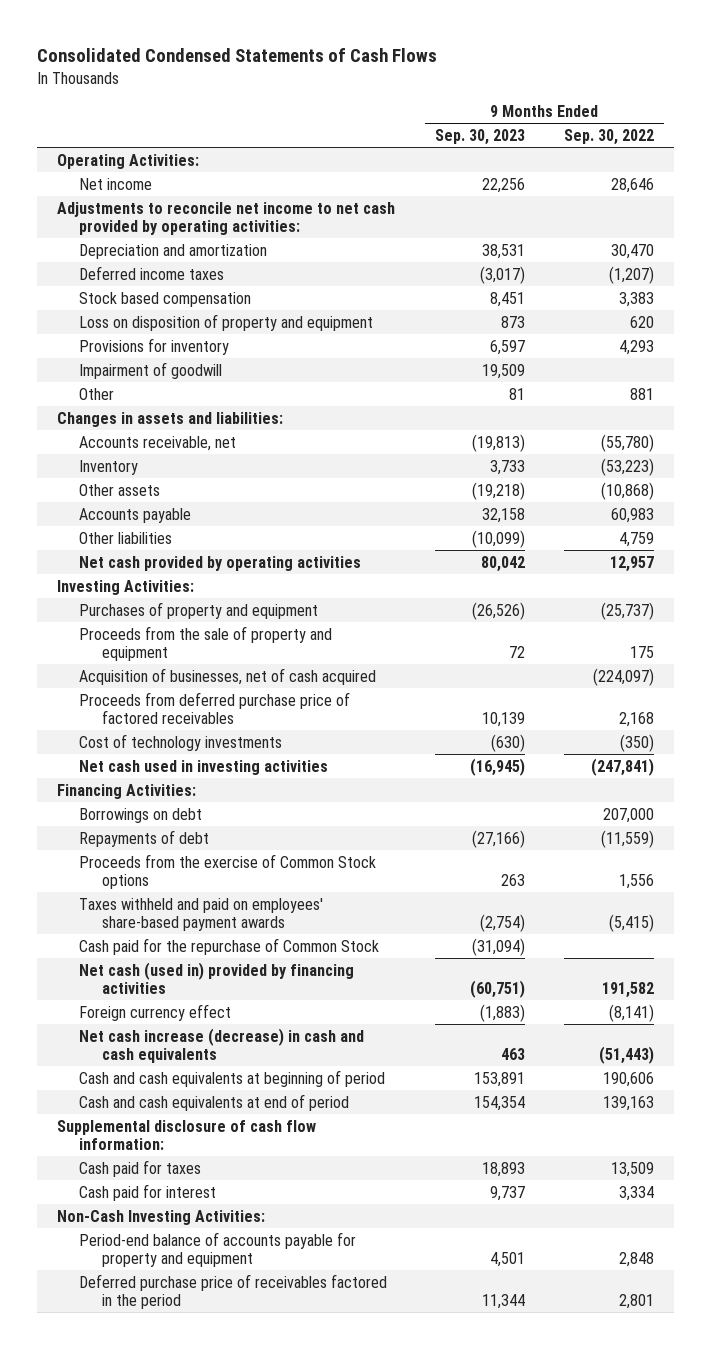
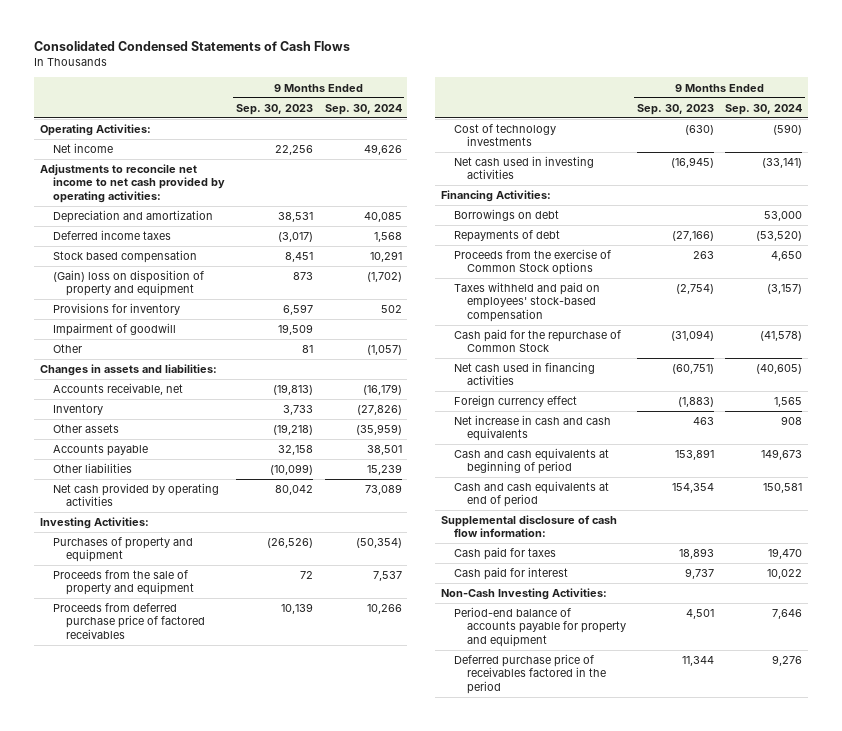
[564,129,655,146] Sep. 30, 2022 -> none
none -> [324,103,402,115] Sep. 30, 2024
[79,313,374,331] Loss on disposition of property and equipment -> [52,270,204,297] (Gain) loss on disposition of property and equipment
[79,667,377,685] Acquisition of businesses, net of cash acquired -> none
[79,897,324,932] Taxes withheld and paid on employees' share-based payment awards -> [453,282,600,322] Taxes withheld and paid on employees' stock-based compensation
[79,961,355,995] Net cash (used in) provided by financing activities -> [453,362,595,386] Net cash used in financing activities
[79,1027,365,1064] Net cash increase (decrease) in cash and cash equivalents -> [453,415,611,442] Net increase in cash and cash equivalents

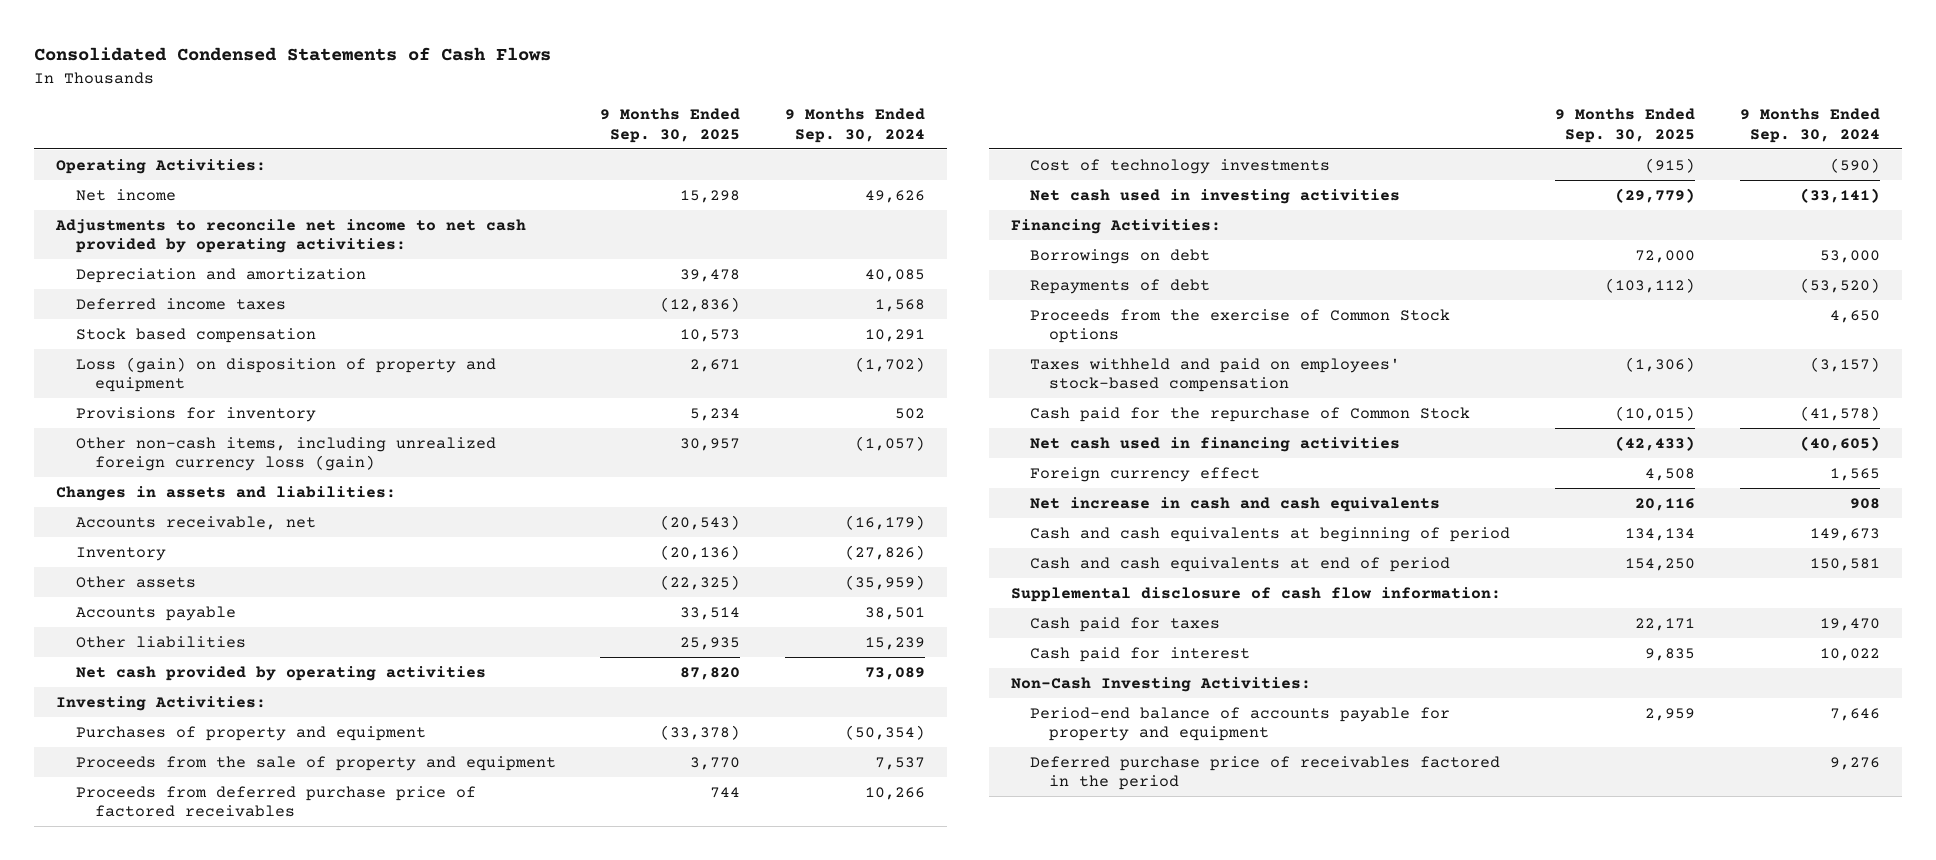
[236,103,314,115] Sep. 30, 2023 -> none
none -> [600,108,741,143] 9 Months Ended Sep. 30, 2025
[52,270,204,297] (Gain) loss on disposition of property and equipment -> [75,356,496,393] Loss (gain) on disposition of property and equipment
[52,323,176,337] Impairment of goodwill -> none
[52,344,82,354] Other -> [75,436,496,472] Other non-cash items, including unrealized foreign currency loss (gain)

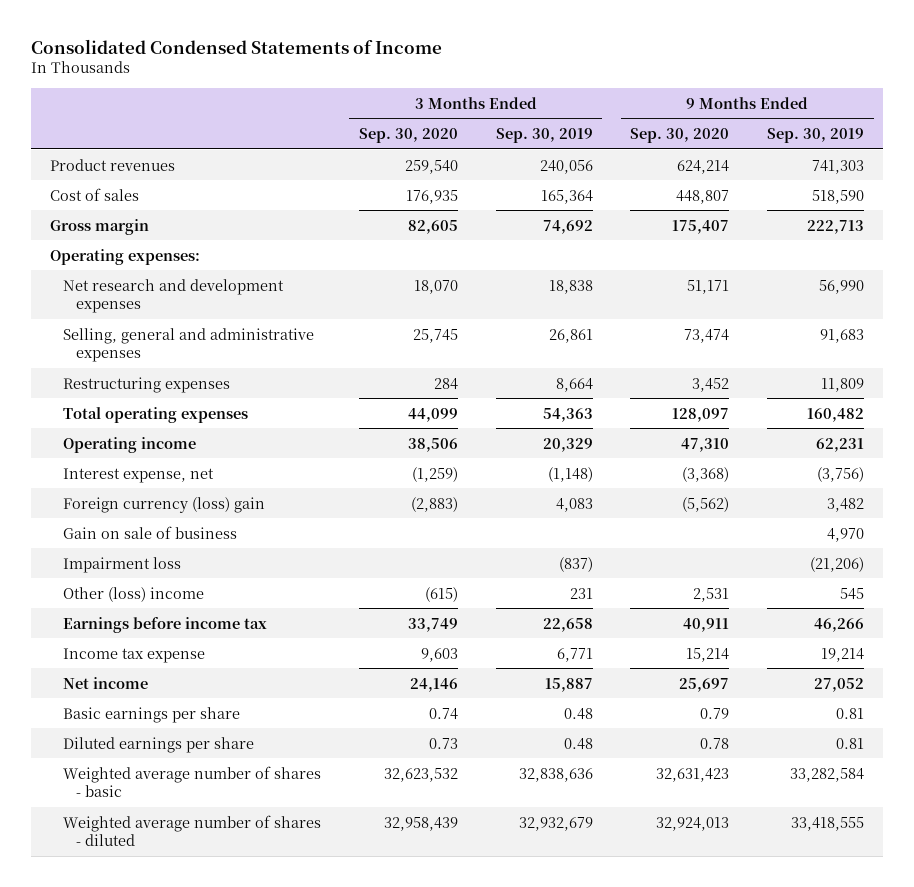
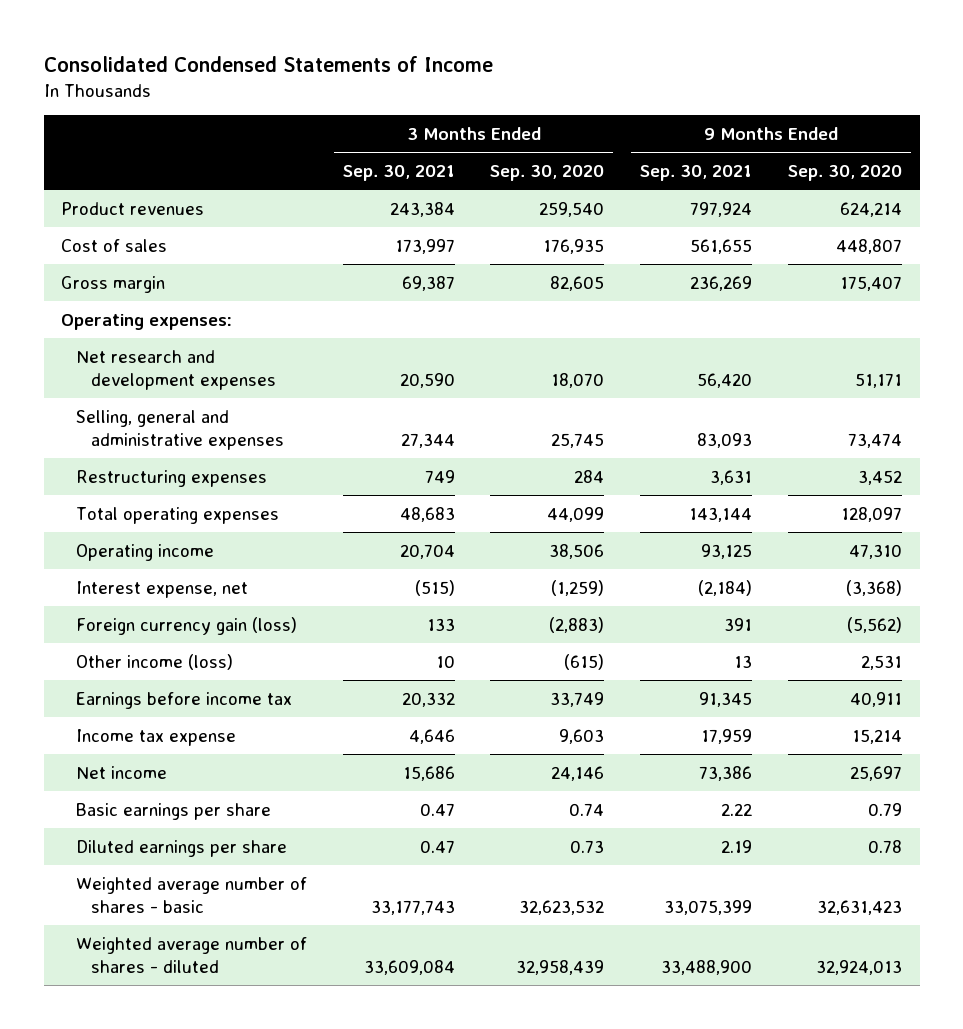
[495,128,593,144] Sep. 30, 2019 -> none
[767,128,865,144] Sep. 30, 2019 -> none
none -> [342,165,455,182] Sep. 30, 2021
none -> [640,165,753,182] Sep. 30, 2021
[63,525,238,539] Gain on sale of business -> none
[63,556,182,573] Impairment loss -> none
[63,496,266,513] Foreign currency (loss) gain -> [76,616,298,635] Foreign currency gain (loss)
[63,586,205,602] Other (loss) income -> [76,653,234,670] Other income (loss)

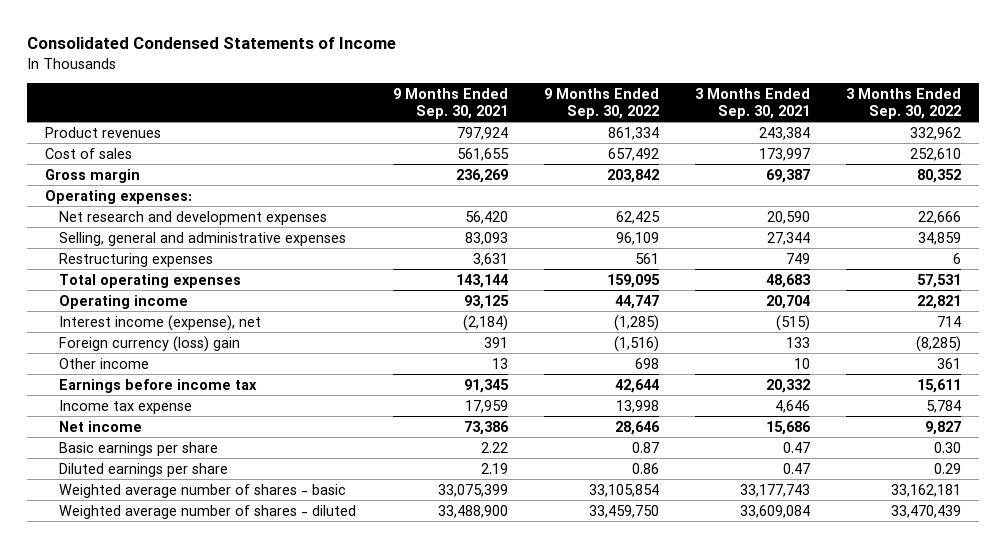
[490,165,605,182] Sep. 30, 2020 -> none
[787,165,902,182] Sep. 30, 2020 -> none
none -> [543,88,659,119] 9 Months Ended Sep. 30, 2022
none -> [846,88,962,119] 3 Months Ended Sep. 30, 2022
[76,580,249,598] Interest expense, net -> [59,314,262,331] Interest income (expense), net
[76,616,298,635] Foreign currency gain (loss) -> [59,335,241,352] Foreign currency (loss) gain
[76,653,234,670] Other income (loss) -> [59,357,150,369] Other income

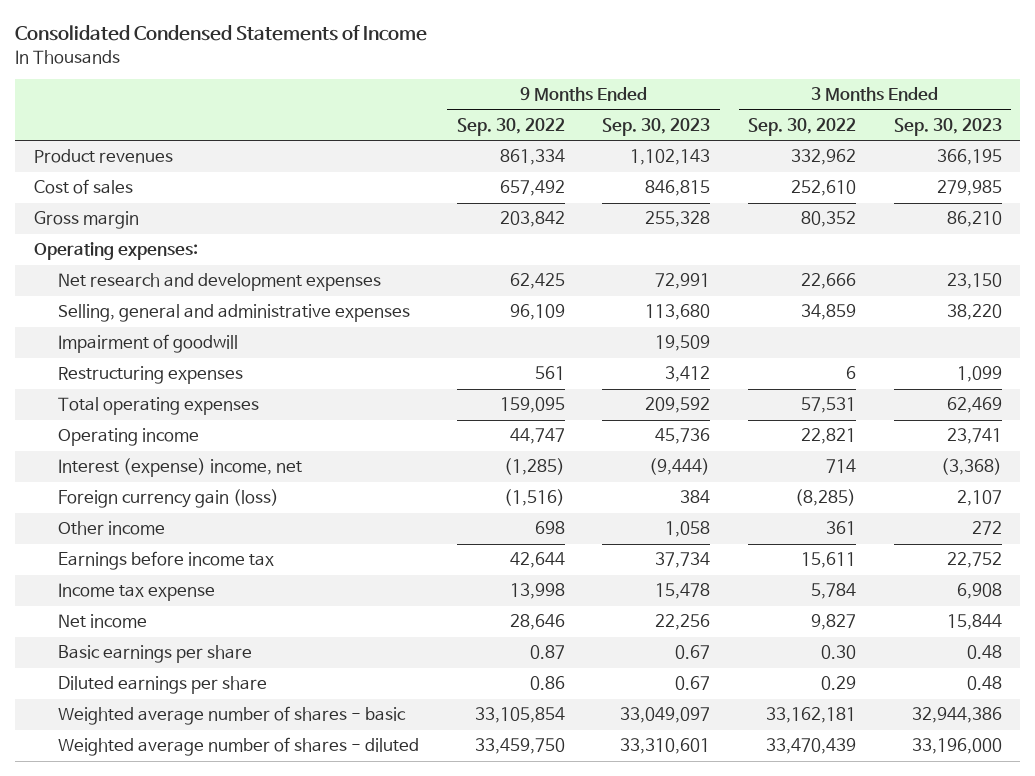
[392,88,508,119] 9 Months Ended Sep. 30, 2021 -> none
[694,88,810,119] 3 Months Ended Sep. 30, 2021 -> none
none -> [602,117,711,136] Sep. 30, 2023
none -> [893,117,1002,136] Sep. 30, 2023
none -> [58,334,239,354] Impairment of goodwill
[59,314,262,331] Interest income (expense), net -> [58,458,303,478] Interest (expense) income, net
[59,335,241,352] Foreign currency (loss) gain -> [58,489,280,509] Foreign currency gain (loss)

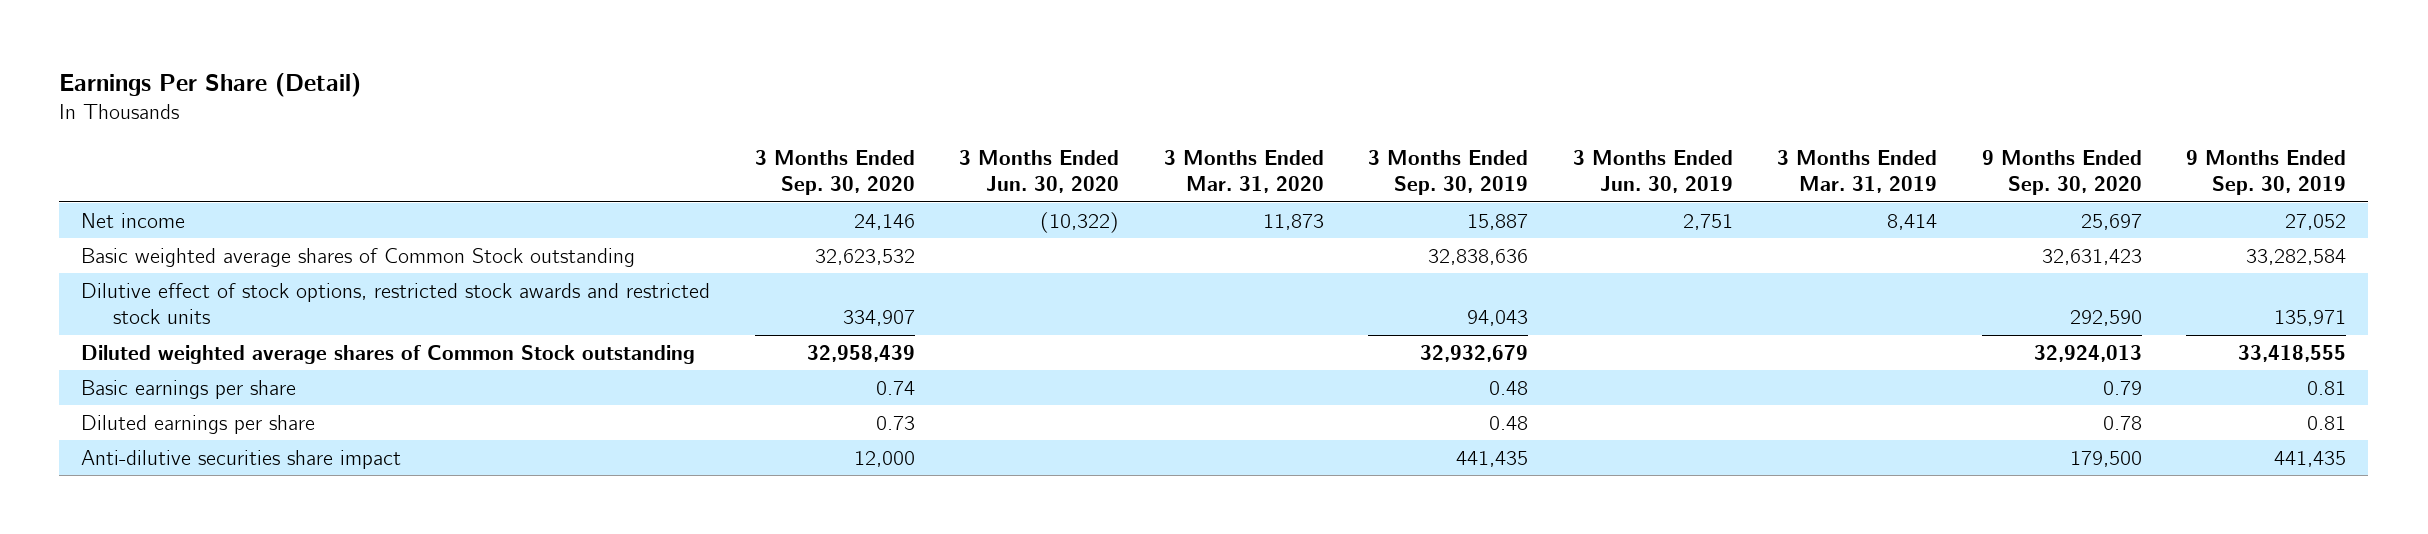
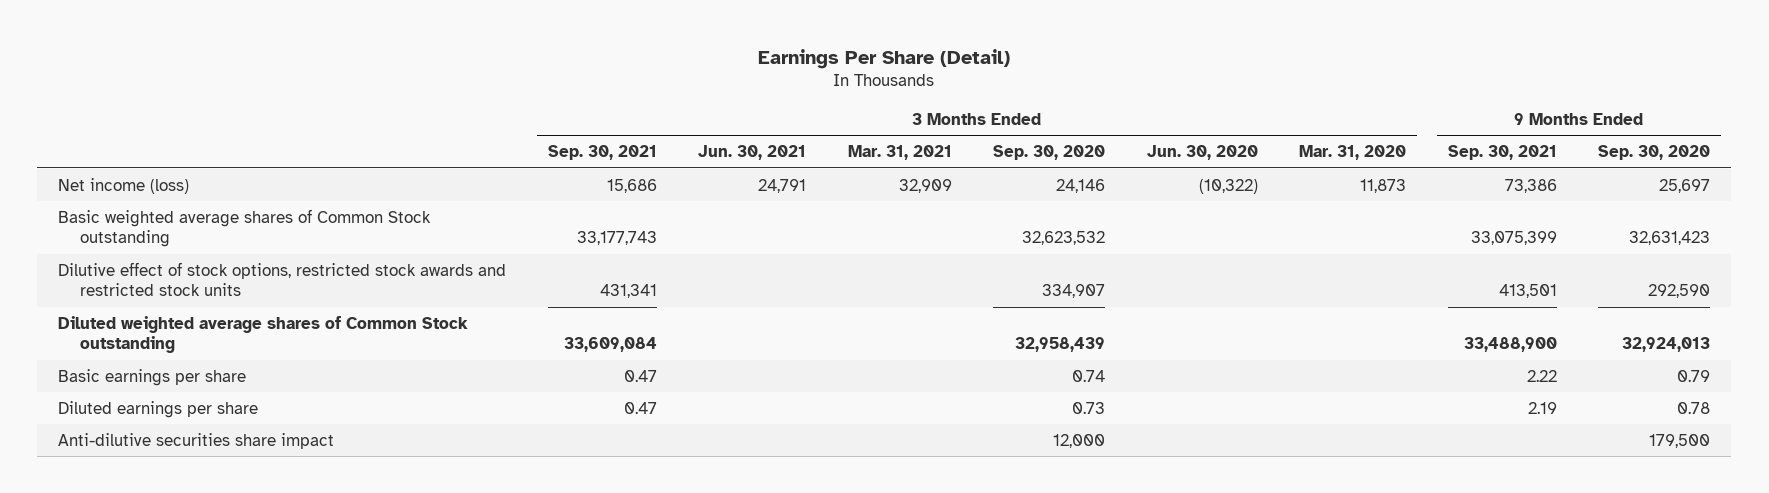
[1368,149,1529,196] 3 Months Ended Sep. 30, 2019 -> none
[1572,149,1733,194] 3 Months Ended Jun. 30, 2019 -> none
[1777,149,1938,194] 3 Months Ended Mar. 31, 2019 -> none
[2186,149,2347,196] 9 Months Ended Sep. 30, 2019 -> none
none -> [547,145,657,161] Sep. 30, 2021
none -> [698,145,807,161] Jun. 30, 2021
none -> [847,145,952,161] Mar. 31, 2021
none -> [1447,145,1557,161] Sep. 30, 2021
[81,212,186,228] Net income -> [58,177,190,194] Net income (loss)

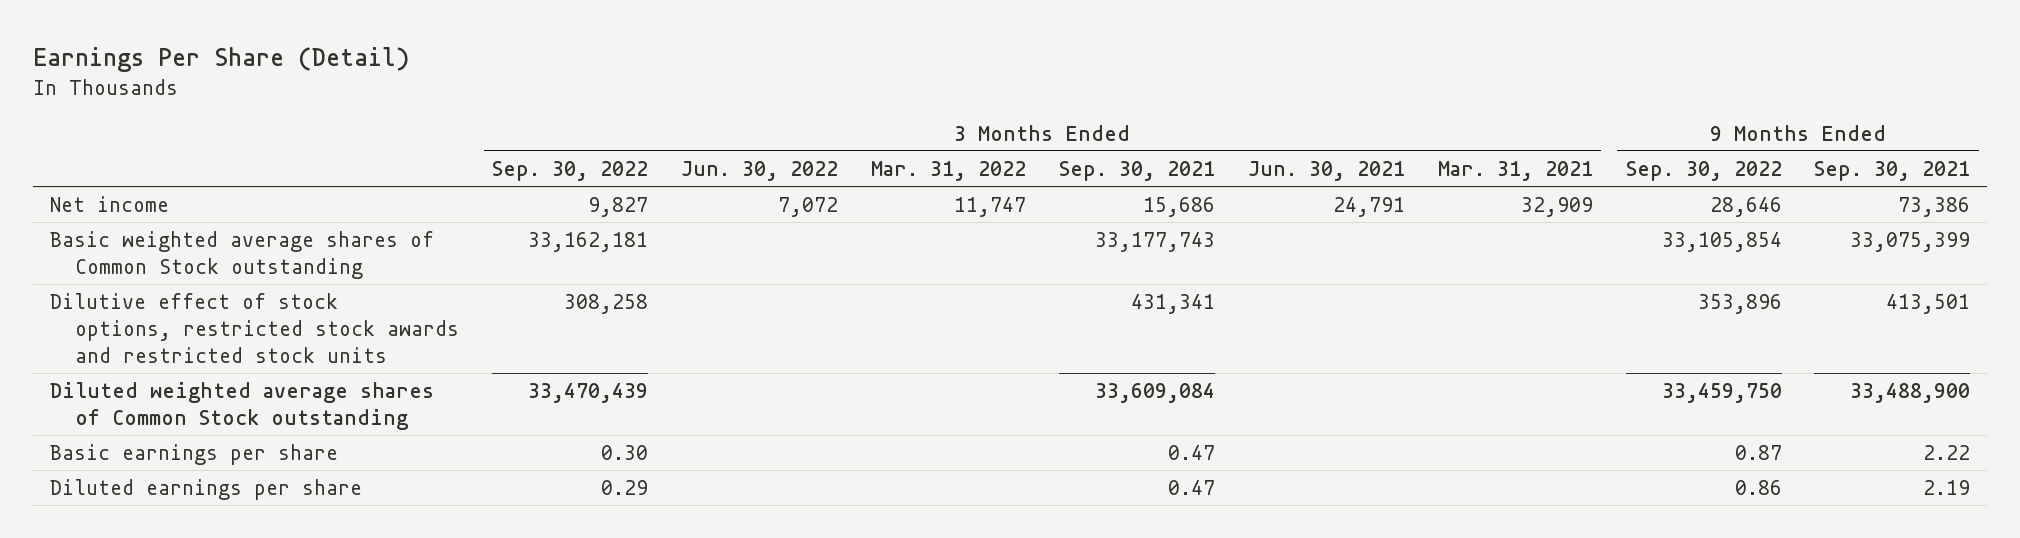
[993,145,1106,161] Sep. 30, 2020 -> none
[1146,145,1258,161] Jun. 30, 2020 -> none
[1299,145,1407,161] Mar. 31, 2020 -> none
[1598,145,1711,161] Sep. 30, 2020 -> none
none -> [491,160,648,181] Sep. 30, 2022
none -> [680,160,838,181] Jun. 30, 2022
none -> [870,160,1026,181] Mar. 31, 2022
none -> [1625,160,1782,181] Sep. 30, 2022
[58,177,190,194] Net income (loss) -> [49,195,169,212] Net income
[58,432,335,449] Anti-dilutive securities share impact -> none

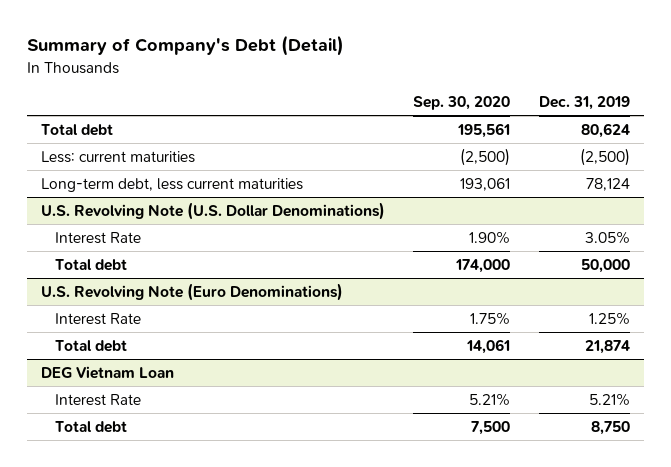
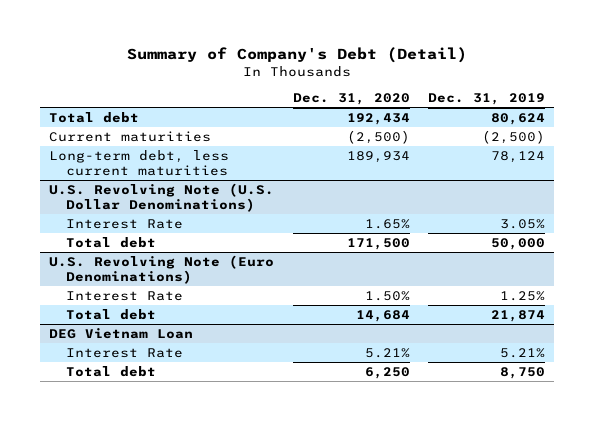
[413,96,511,111] Sep. 30, 2020 -> none
none -> [292,93,410,106] Dec. 31, 2020
[41,150,196,163] Less: current maturities -> [49,130,212,142] Current maturities

